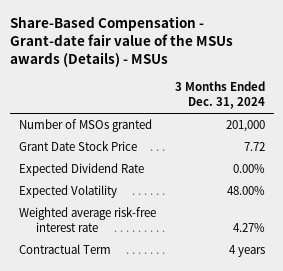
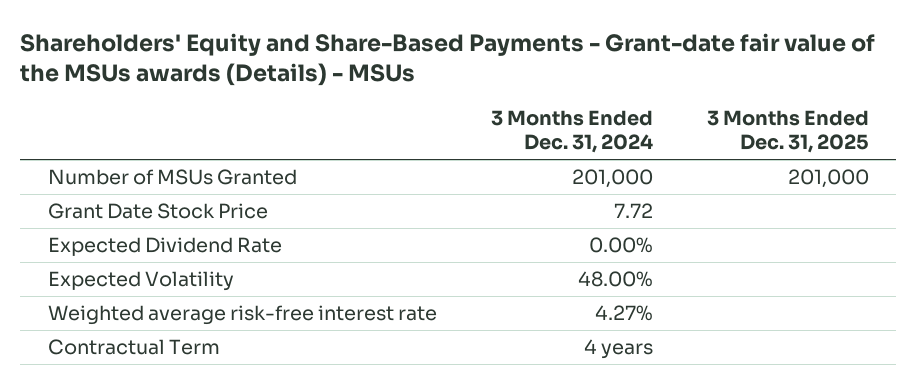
[9,15,233,68] Share-Based Compensation - Grant-date fair value of the MSUs awards (Details) - MSUs -> [20,32,876,87] Shareholders' Equity and Share-Based Payments - Grant-date fair value of the MSUs awards (Details) - MSUs
none -> [707,109,870,154] 3 Months Ended Dec. 31, 2025
[18,119,152,133] Number of MSOs granted -> [47,169,297,186] Number of MSUs Granted

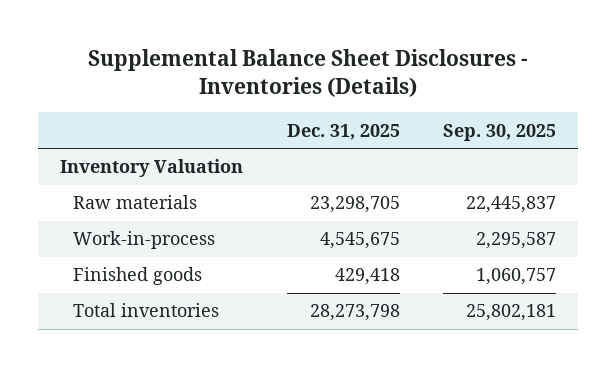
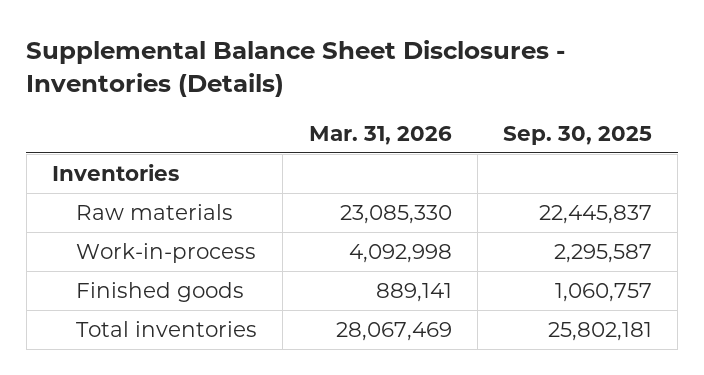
[286,123,400,140] Dec. 31, 2025 -> none
none -> [308,125,452,145] Mar. 31, 2026
[59,159,243,178] Inventory Valuation -> [51,163,179,181] Inventories

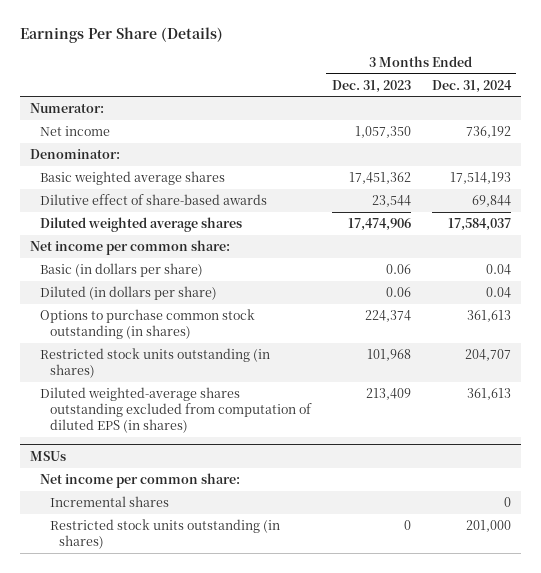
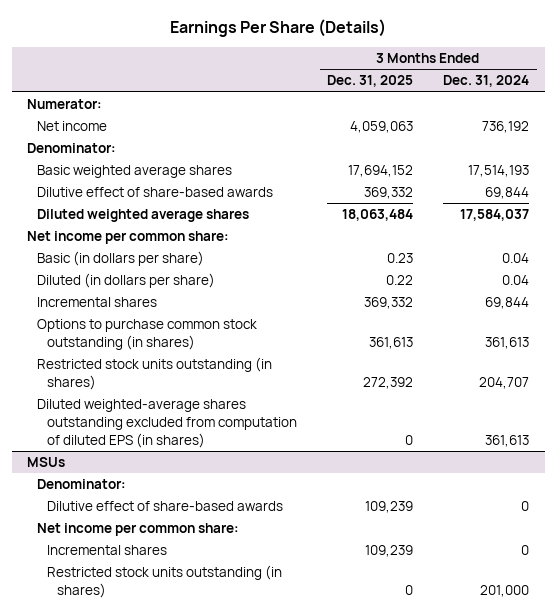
[331,79,411,93] Dec. 31, 2023 -> none
none -> [327,75,414,88] Dec. 31, 2025
none -> [36,297,157,308] Incremental shares
none -> [36,479,126,490] Denominator:
none -> [47,501,284,512] Dilutive effect of share-based awards

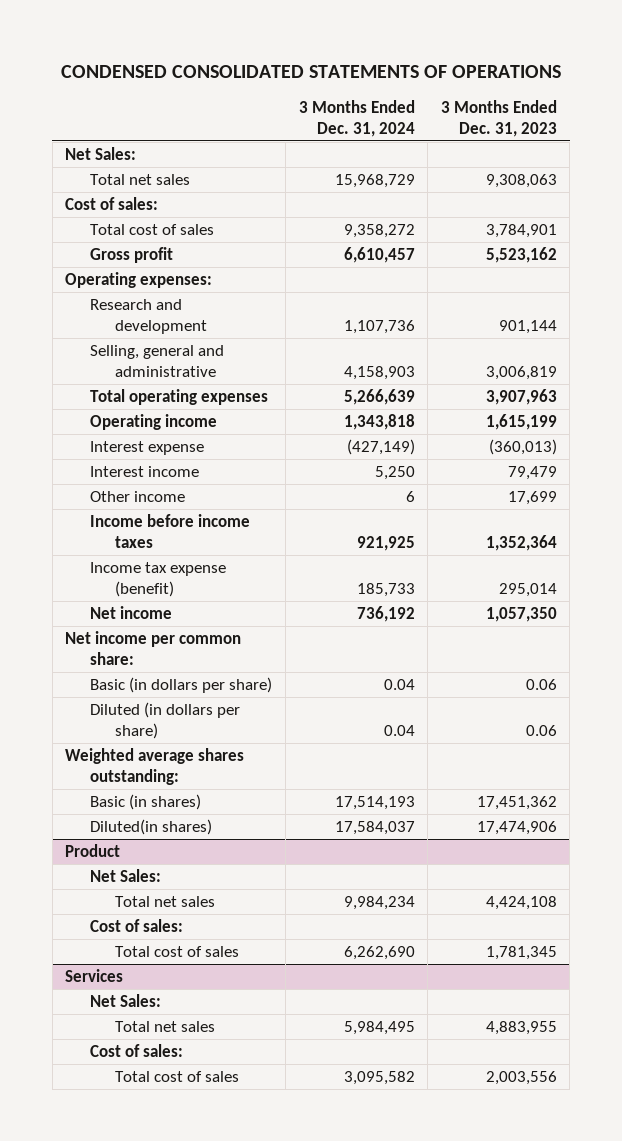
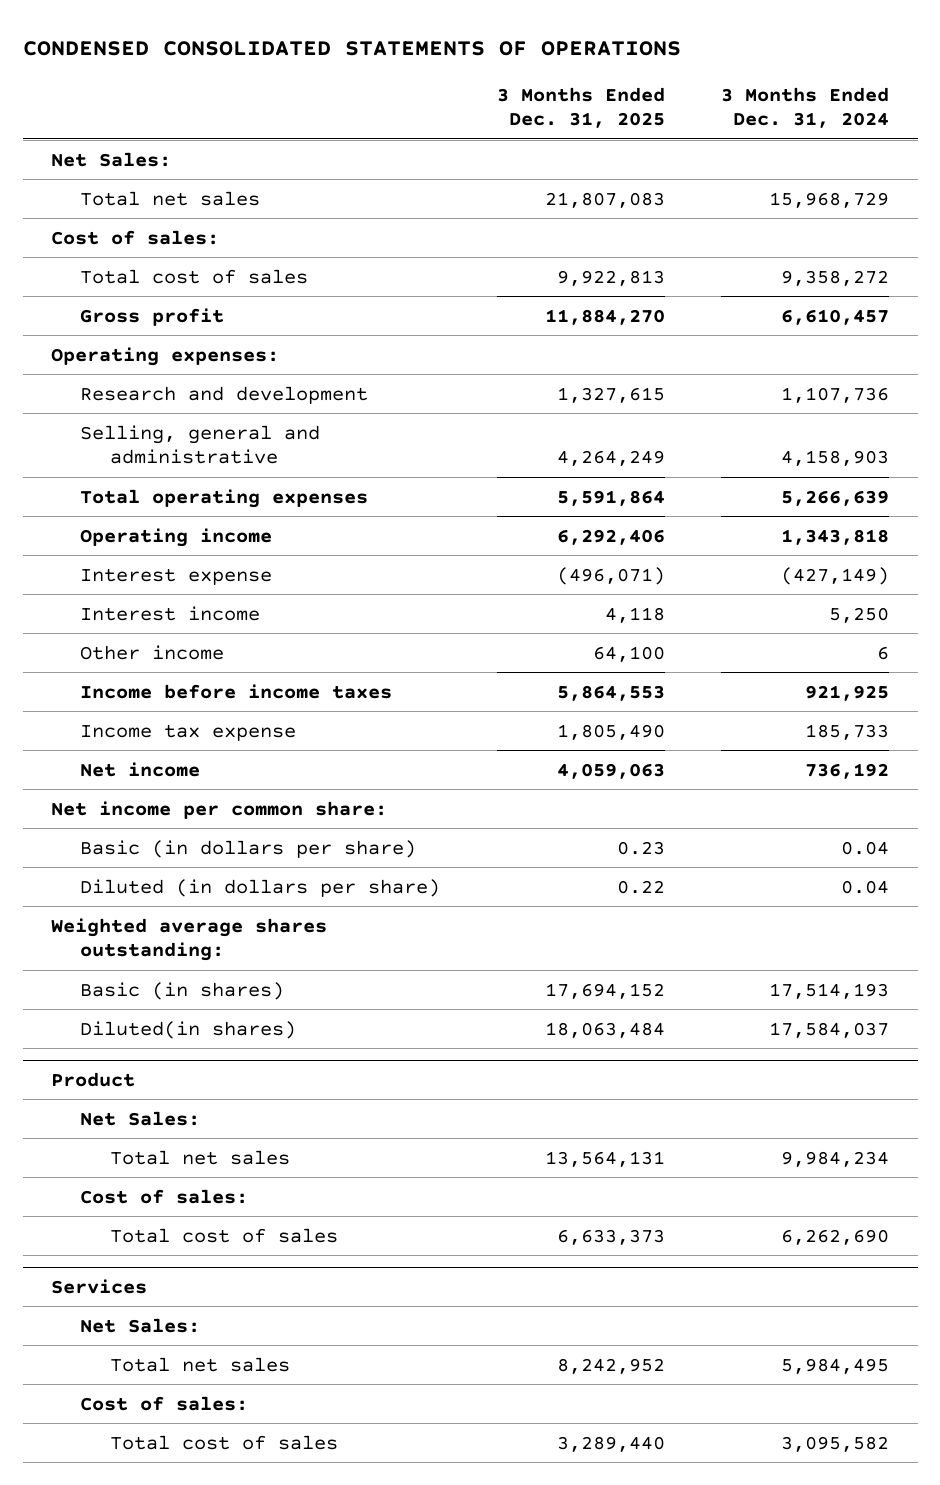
[440,100,557,137] 3 Months Ended Dec. 31, 2023 -> none
none -> [496,86,665,129] 3 Months Ended Dec. 31, 2025
[90,562,227,597] Income tax expense (benefit) -> [80,723,297,741] Income tax expense

